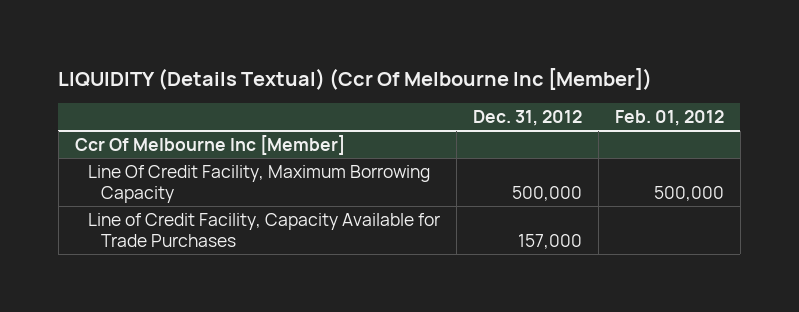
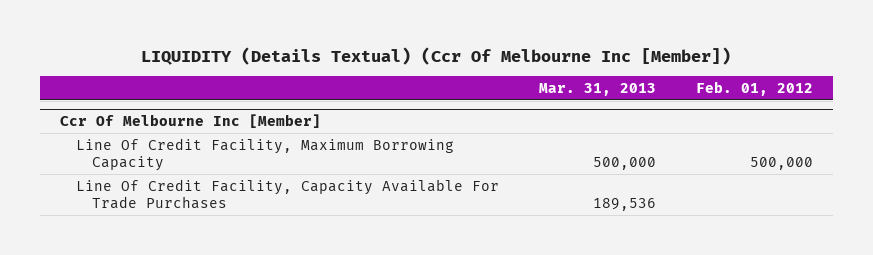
[472,109,582,126] Dec. 31, 2012 -> none
none -> [538,83,656,97] Mar. 31, 2013
[88,212,441,247] Line of Credit Facility, Capacity Available for Trade Purchases -> [75,178,499,210] Line Of Credit Facility, Capacity Available For Trade Purchases

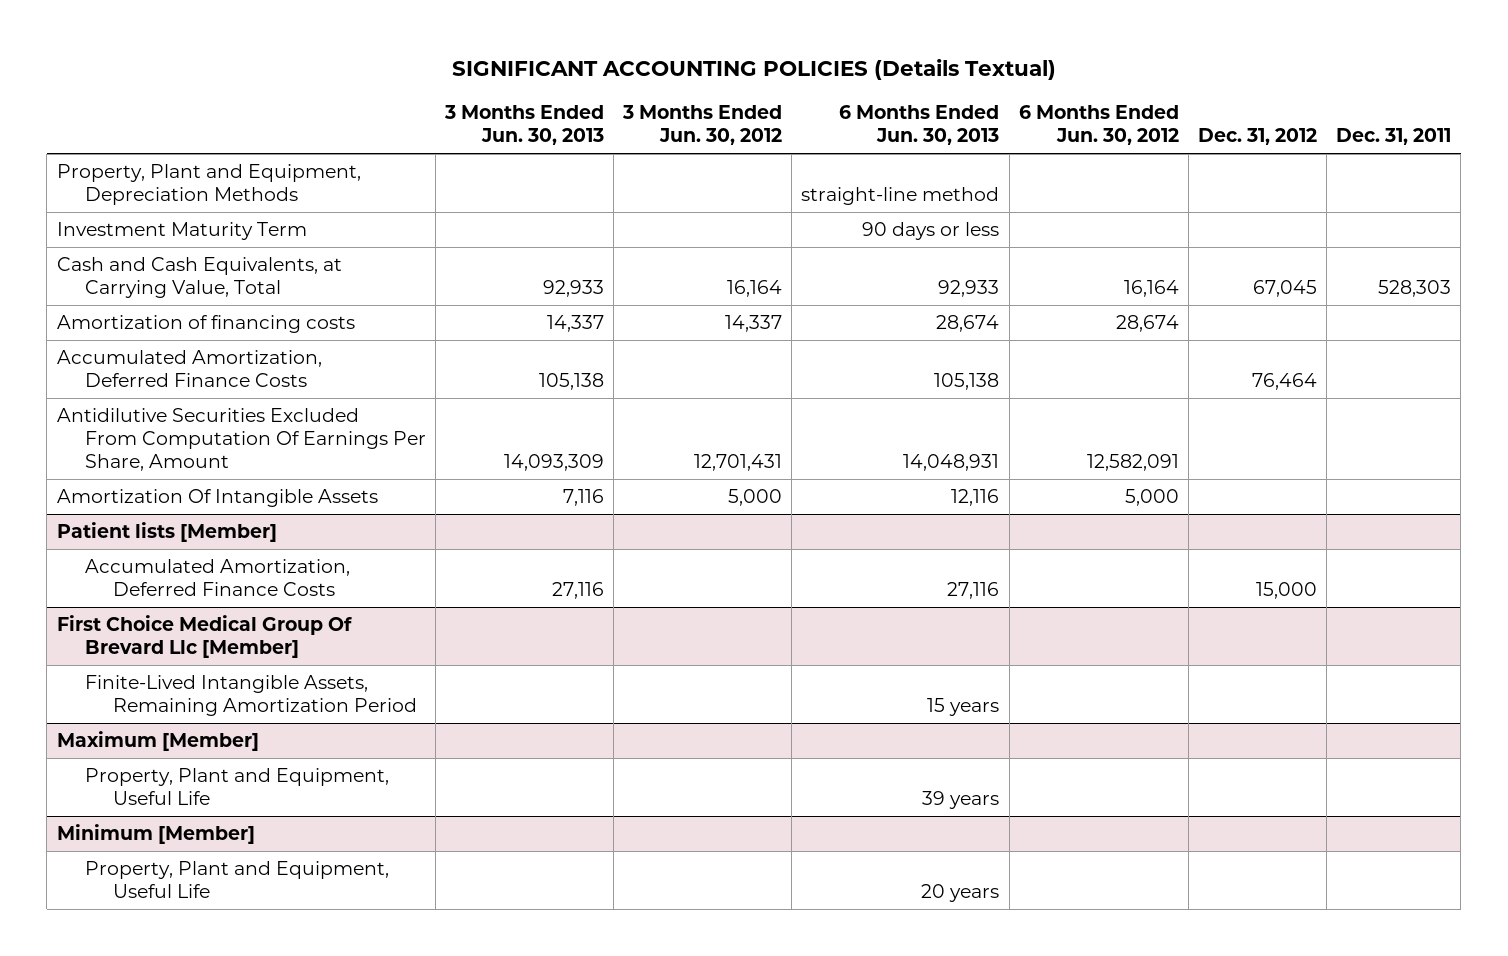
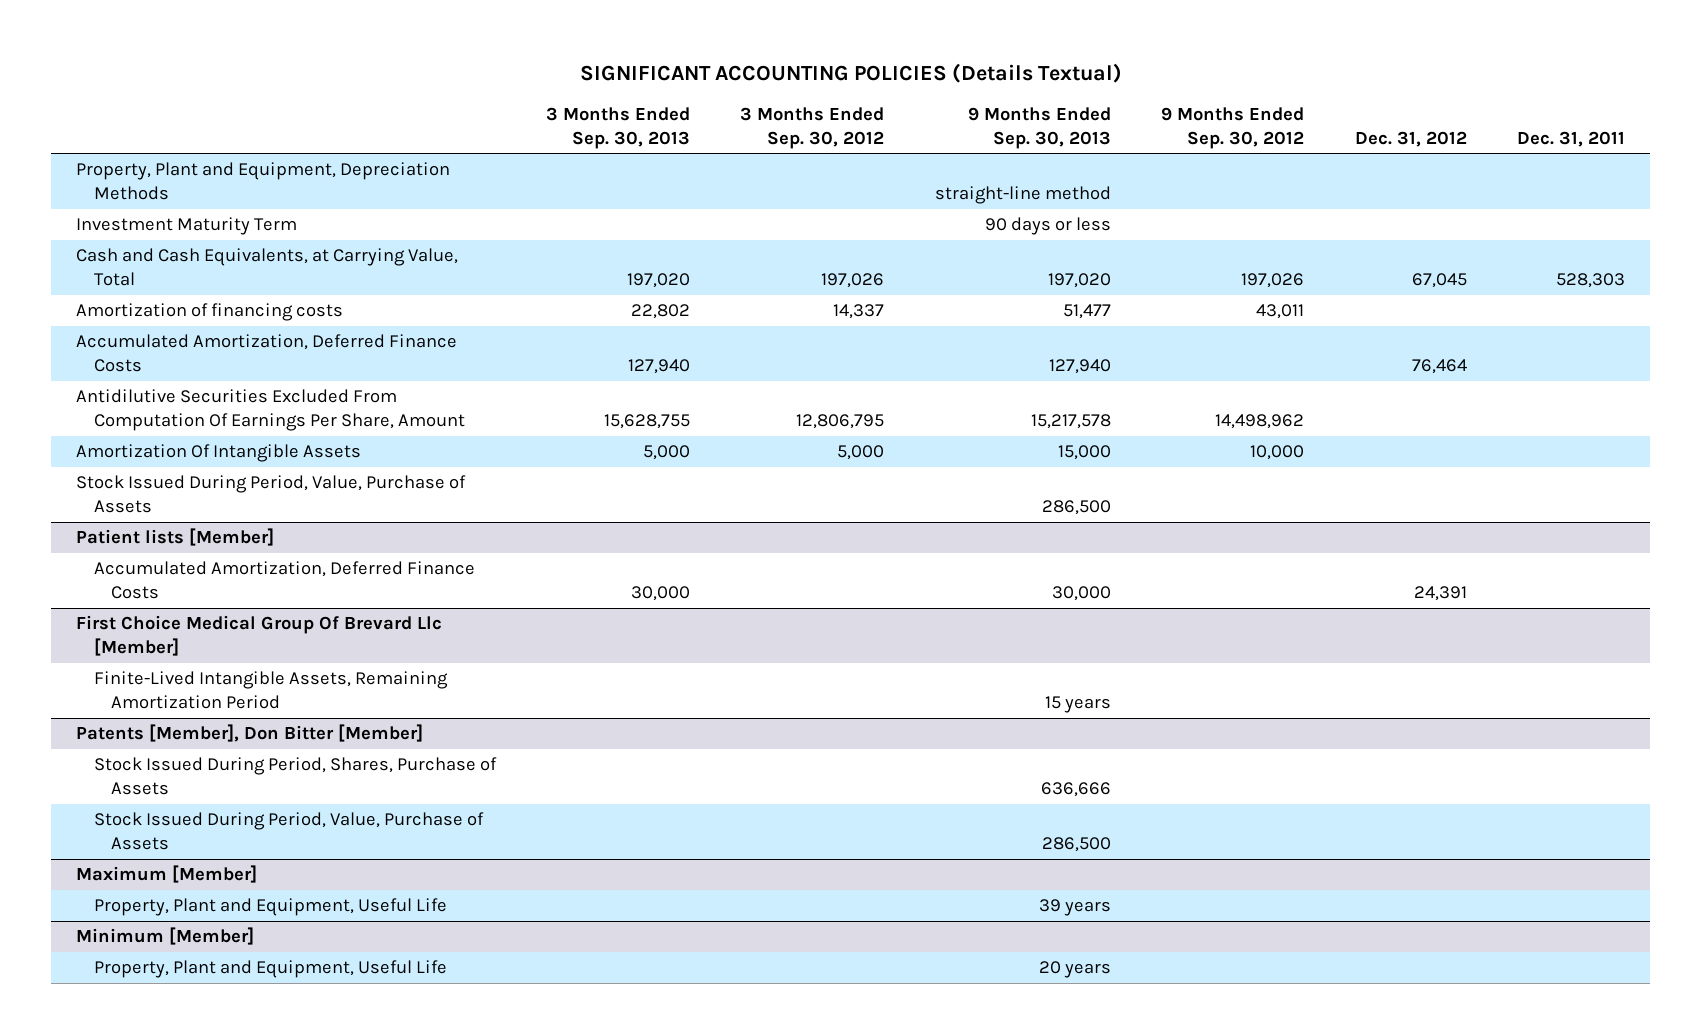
[443,105,604,146] 3 Months Ended Jun. 30, 2013 -> none
[622,105,783,146] 3 Months Ended Jun. 30, 2012 -> none
[839,105,1000,146] 6 Months Ended Jun. 30, 2013 -> none
[1018,105,1179,146] 6 Months Ended Jun. 30, 2012 -> none
none -> [546,106,691,149] 3 Months Ended Sep. 30, 2013
none -> [740,106,885,149] 3 Months Ended Sep. 30, 2012
none -> [967,106,1111,149] 9 Months Ended Sep. 30, 2013
none -> [1161,106,1305,149] 9 Months Ended Sep. 30, 2012
none -> [76,475,467,514] Stock Issued During Period, Value, Purchase of Assets
[1255,582,1317,600] 15,000 -> [1413,586,1467,602] 24,391
none -> [76,724,424,743] Patents [Member], Don Bitter [Member]
none -> [93,757,497,796] Stock Issued During Period, Shares, Purchase of Assets
none -> [93,812,484,851] Stock Issued During Period, Value, Purchase of Assets

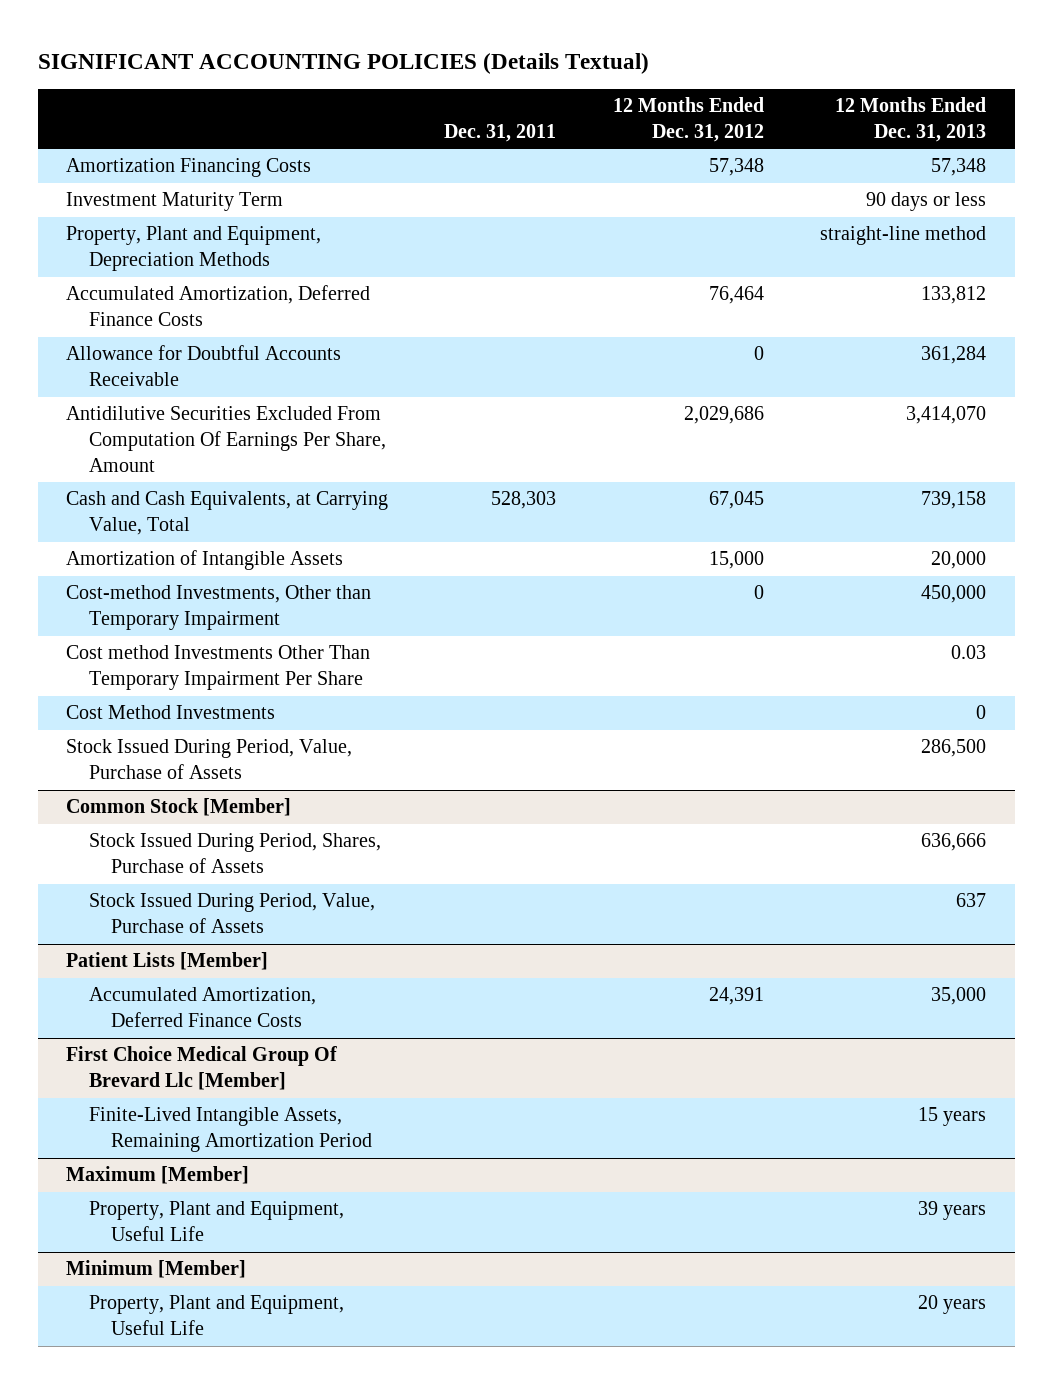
[546,106,691,149] 3 Months Ended Sep. 30, 2013 -> none
[740,106,885,149] 3 Months Ended Sep. 30, 2012 -> none
[967,106,1111,149] 9 Months Ended Sep. 30, 2013 -> none
[1161,106,1305,149] 9 Months Ended Sep. 30, 2012 -> none
[1354,130,1467,147] Dec. 31, 2012 -> none
none -> [612,97,764,142] 12 Months Ended Dec. 31, 2012
none -> [835,97,987,142] 12 Months Ended Dec. 31, 2013
none -> [65,158,311,178] Amortization Financing Costs
[76,303,344,322] Amortization of financing costs -> none
[76,162,451,201] Property, Plant and Equipment, Depreciation Methods -> [65,226,321,272] Property, Plant and Equipment, Depreciation Methods
none -> [65,345,341,387] Allowance for Doubtful Accounts Receivable
[76,248,459,287] Cash and Cash Equivalents, at Carrying Value, Total -> [65,491,388,536] Cash and Cash Equivalents, at Carrying Value, Total
[76,444,362,463] Amortization Of Intangible Assets -> [65,550,343,571] Amortization of Intangible Assets
none -> [65,585,371,631] Cost-method Investments, Other than Temporary Impairment
none -> [65,645,370,691] Cost method Investments Other Than Temporary Impairment Per Share
none -> [65,705,275,720] Cost Method Investments
none -> [65,798,291,817] Common Stock [Member]
none -> [88,833,381,874] Stock Issued During Period, Shares, Purchase of Assets
none -> [88,893,375,934] Stock Issued During Period, Value, Purchase of Assets
[76,528,275,547] Patient lists [Member] -> [65,952,268,971] Patient Lists [Member]
[76,724,424,743] Patents [Member], Don Bitter [Member] -> none
[93,757,497,796] Stock Issued During Period, Shares, Purchase of Assets -> none
[93,812,484,851] Stock Issued During Period, Value, Purchase of Assets -> none

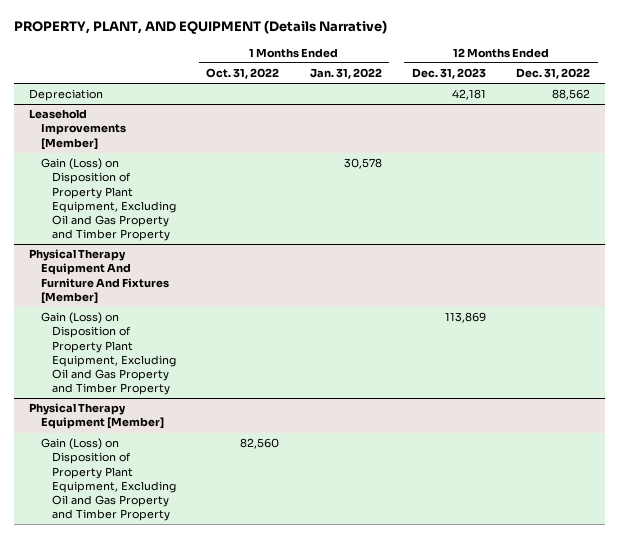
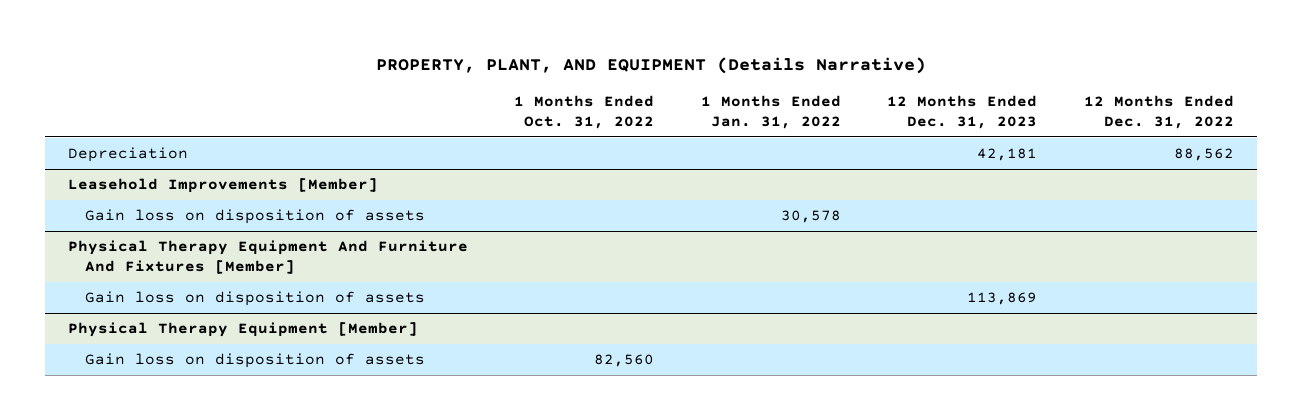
[40,158,177,242] Gain (Loss) on Disposition of Property Plant Equipment, Excluding Oil and Gas Property and Timber Property -> [85,209,426,225] Gain loss on disposition of assets
[40,312,177,396] Gain (Loss) on Disposition of Property Plant Equipment, Excluding Oil and Gas Property and Timber Property -> [85,291,426,307] Gain loss on disposition of assets
[40,438,177,522] Gain (Loss) on Disposition of Property Plant Equipment, Excluding Oil and Gas Property and Timber Property -> [85,353,426,369] Gain loss on disposition of assets

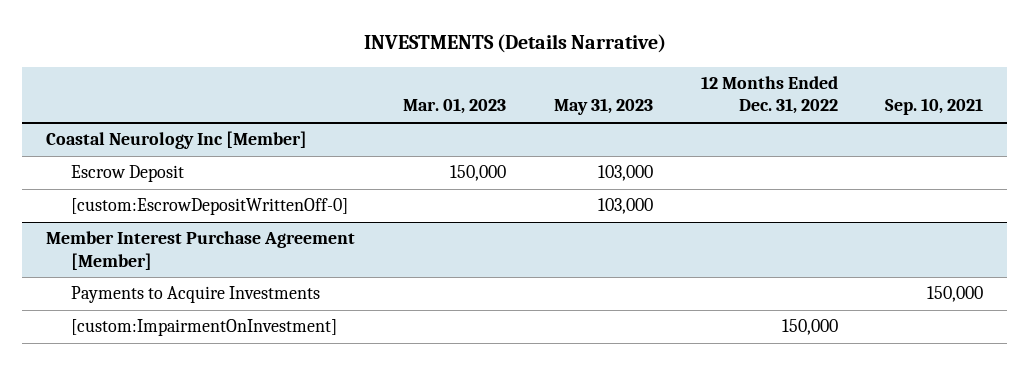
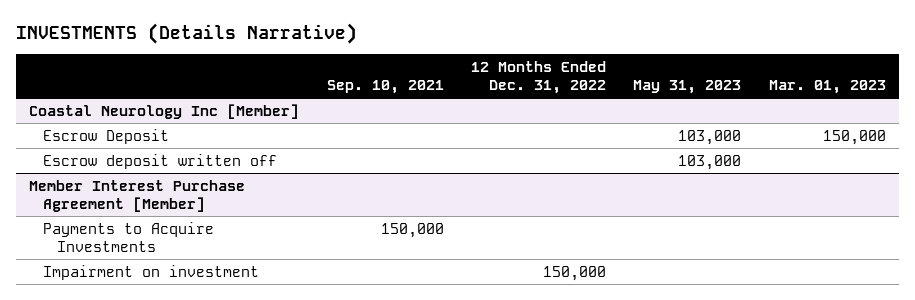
[71,198,349,216] [custom:EscrowDepositWrittenOff-0] -> [43,153,278,169] Escrow deposit written off
[71,319,338,337] [custom:ImpairmentOnInvestment] -> [43,264,260,280] Impairment on investment

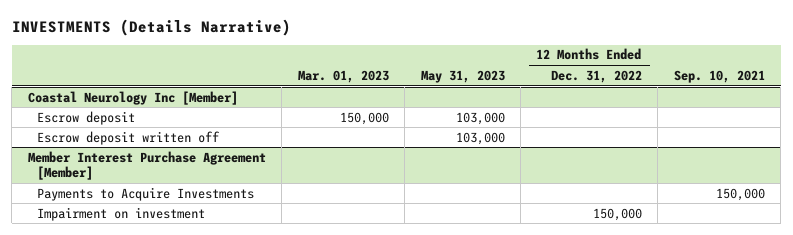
[43,128,170,144] Escrow Deposit -> [37,110,136,125] Escrow deposit

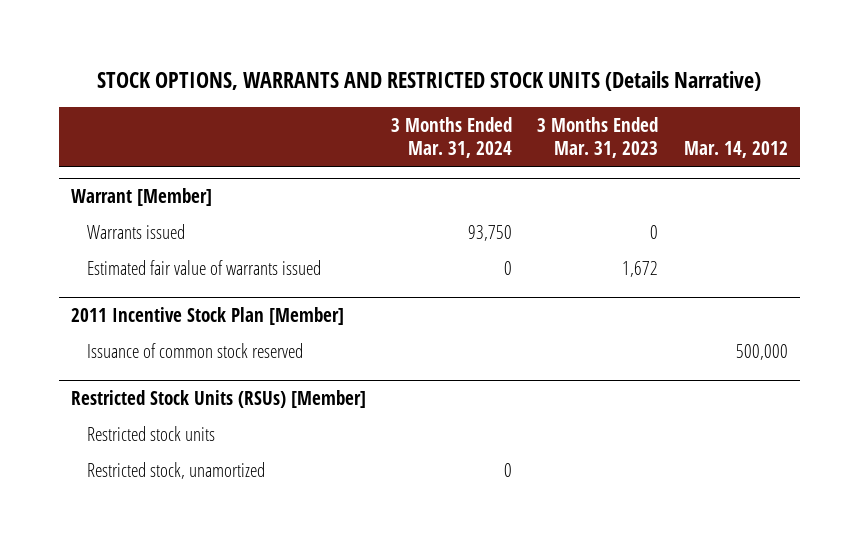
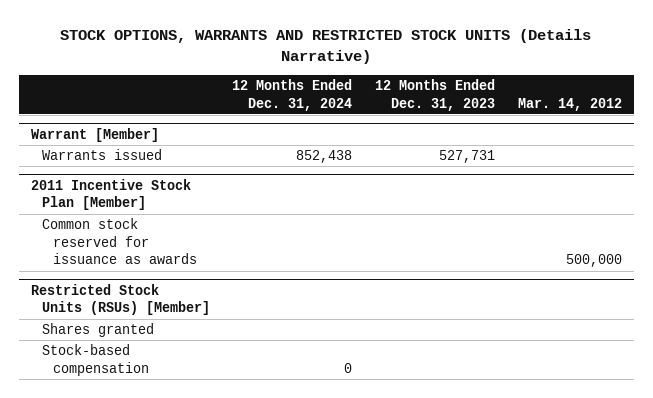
[391,116,513,159] 3 Months Ended Mar. 31, 2024 -> none
[537,116,659,159] 3 Months Ended Mar. 31, 2023 -> none
none -> [232,79,353,111] 12 Months Ended Dec. 31, 2024
none -> [375,79,496,111] 12 Months Ended Dec. 31, 2023
[87,259,322,275] Estimated fair value of warrants issued -> none
[87,342,304,358] Issuance of common stock reserved -> [41,218,197,265] Common stock reserved for issuance as awards
[87,425,216,441] Restricted stock units -> [41,323,154,338] Shares granted
[87,461,266,479] Restricted stock, unamortized -> [41,344,149,376] Stock-based compensation

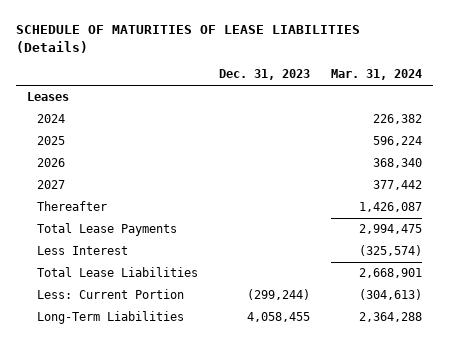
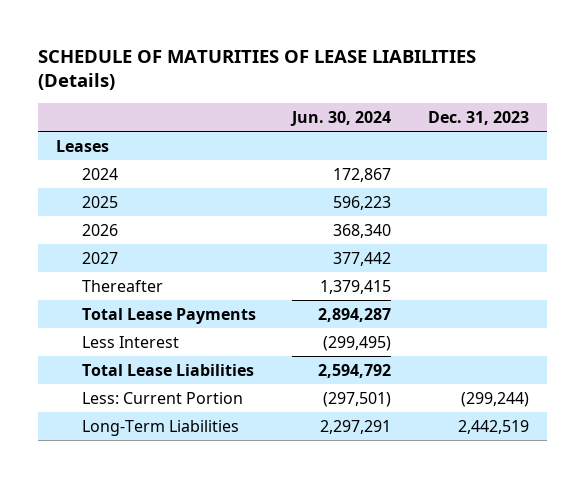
[331,69,423,81] Mar. 31, 2024 -> none
none -> [290,111,392,127] Jun. 30, 2024
[247,312,311,323] 4,058,455 -> [457,419,529,434] 2,442,519

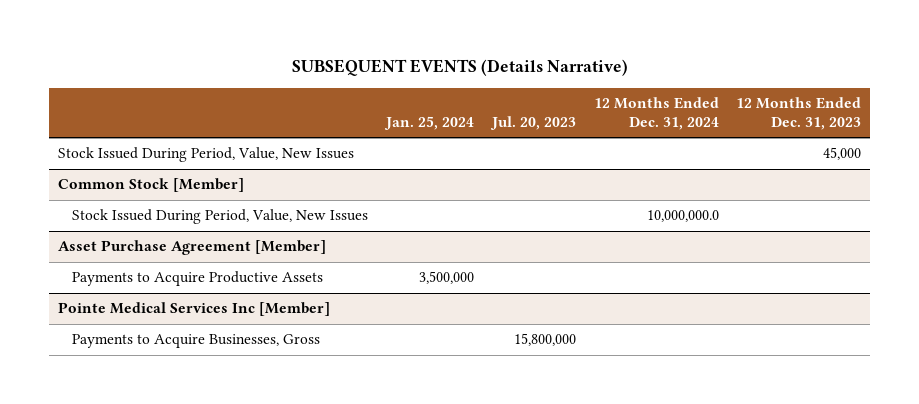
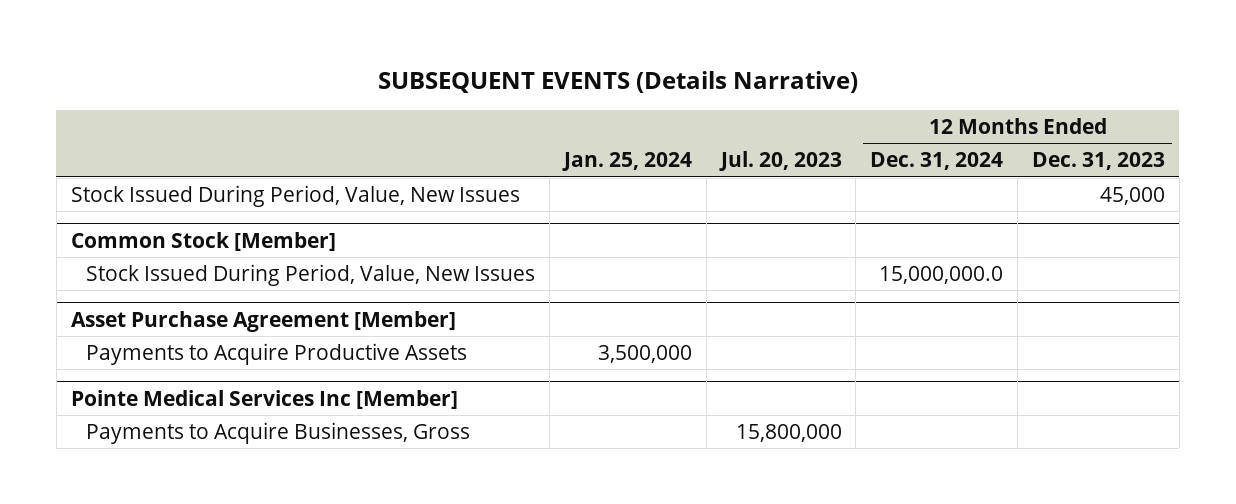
[646,210,719,223] 10,000,000.0 -> [879,266,1004,285] 15,000,000.0

